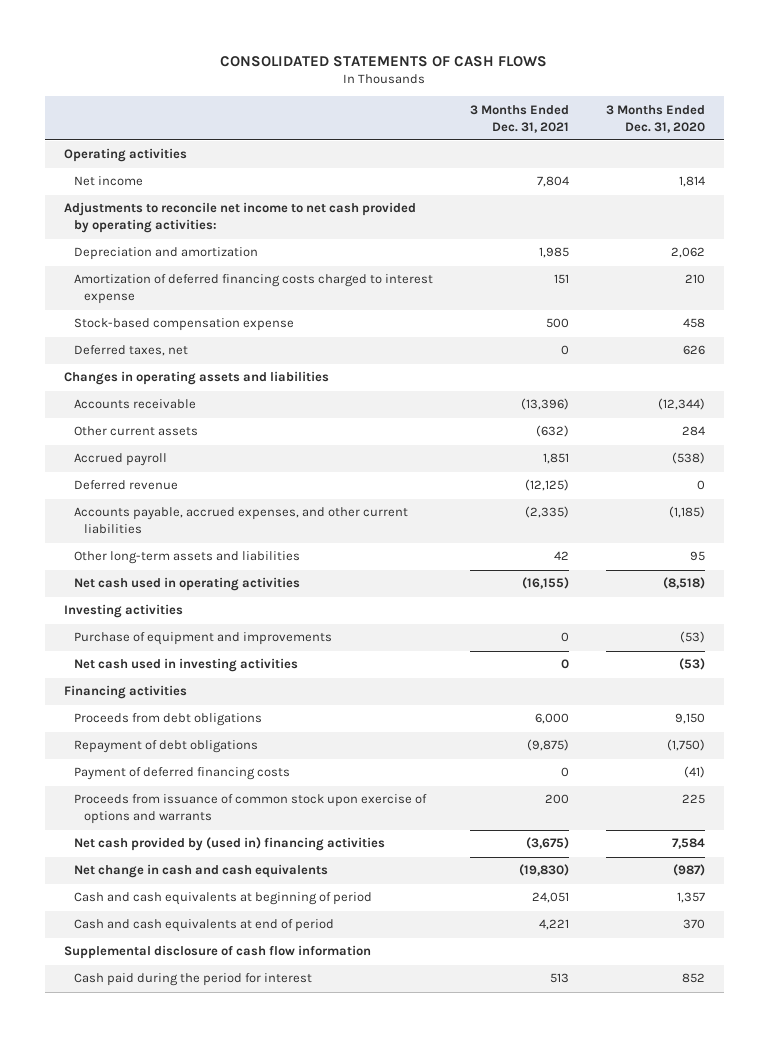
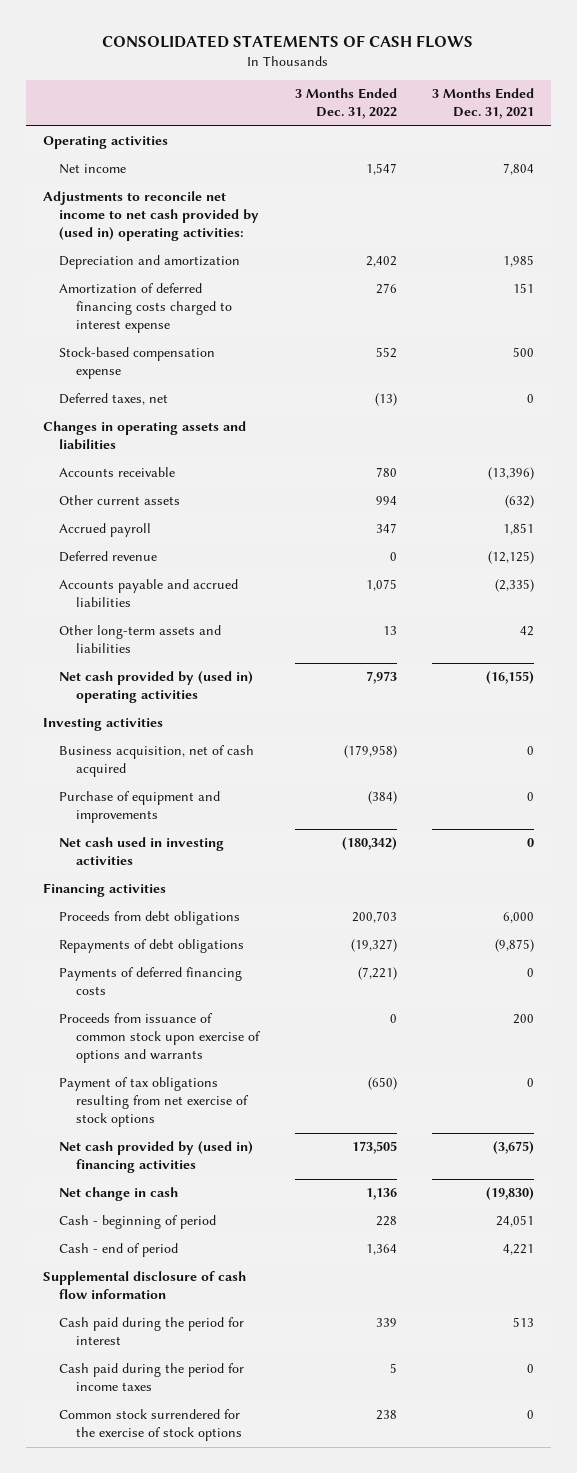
[606,104,706,133] 3 Months Ended Dec. 31, 2020 -> none
none -> [294,88,397,120] 3 Months Ended Dec. 31, 2022
[63,202,416,234] Adjustments to reconcile net income to net cash provided by operating activities: -> [43,191,260,242] Adjustments to reconcile net income to net cash provided by (used in) operating activities:
[73,507,408,535] Accounts payable, accrued expenses, and other current liabilities -> [59,579,239,608] Accounts payable and accrued liabilities
[73,577,300,592] Net cash used in operating activities -> [59,671,254,704] Net cash provided by (used in) operating activities
none -> [59,745,255,778] Business acquisition, net of cash acquired
[73,740,258,754] Repayment of debt obligations -> [59,939,245,954] Repayments of debt obligations
[73,767,290,781] Payment of deferred financing costs -> [59,967,243,996] Payments of deferred financing costs
none -> [59,1077,249,1128] Payment of tax obligations resulting from net exercise of stock options
[73,864,328,879] Net change in cash and cash equivalents -> [59,1187,179,1202] Net change in cash
[73,892,372,906] Cash and cash equivalents at beginning of period -> [59,1215,217,1230] Cash - beginning of period
[73,919,334,933] Cash and cash equivalents at end of period -> [59,1243,179,1258] Cash - end of period
none -> [59,1363,245,1392] Cash paid during the period for income taxes
none -> [59,1409,242,1442] Common stock surrendered for the exercise of stock options

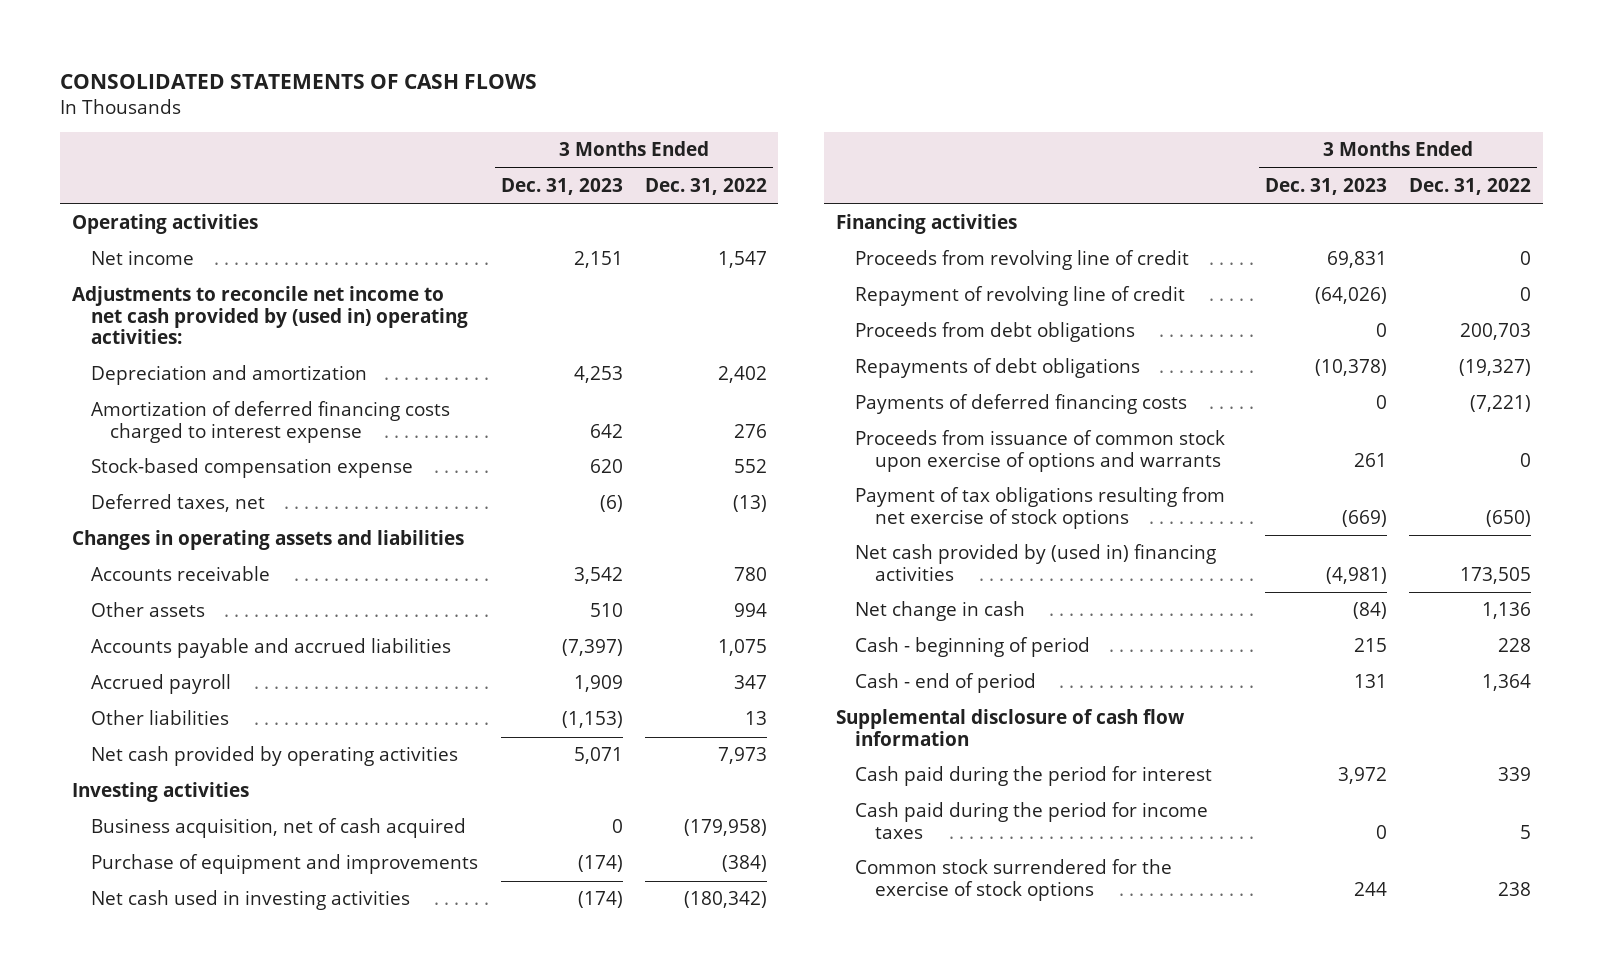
[431,88,534,120] 3 Months Ended Dec. 31, 2021 -> none
none -> [500,178,623,196] Dec. 31, 2023
[59,551,158,563] Deferred revenue -> none
[59,495,181,506] Other current assets -> [91,602,206,618] Other assets
[59,523,152,538] Accrued payroll -> [91,674,232,695] Accrued payroll
[59,625,222,654] Other long-term assets and liabilities -> [91,710,230,726] Other liabilities
[59,671,254,704] Net cash provided by (used in) operating activities -> [91,746,459,767] Net cash provided by operating activities
none -> [855,250,1190,271] Proceeds from revolving line of credit
none -> [855,286,1186,307] Repayment of revolving line of credit

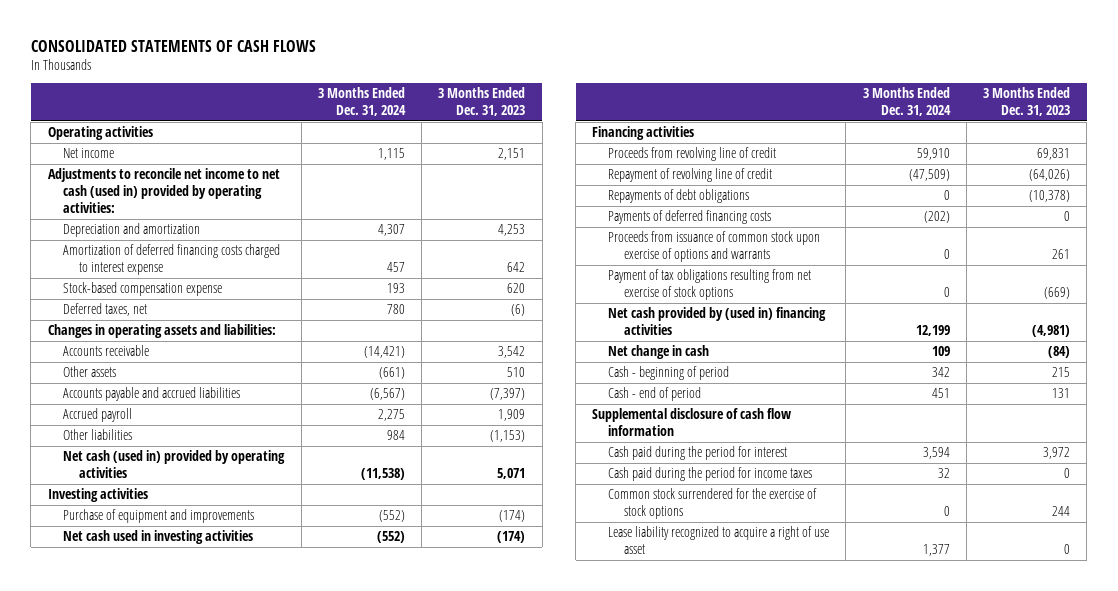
[645,178,768,196] Dec. 31, 2022 -> none
none -> [317,87,406,117] 3 Months Ended Dec. 31, 2024
[71,286,469,345] Adjustments to reconcile net income to net cash provided by (used in) operating activities: -> [47,168,280,214] Adjustments to reconcile net income to net cash (used in) provided by operating activities:
[71,530,464,551] Changes in operating assets and liabilities -> [47,324,276,339] Changes in operating assets and liabilities:
[91,746,459,767] Net cash provided by operating activities -> [63,450,286,479] Net cash (used in) provided by operating activities
[91,818,467,839] Business acquisition, net of cash acquired -> none
[855,322,1136,343] Proceeds from debt obligations -> none
none -> [608,526,830,555] Lease liability recognized to acquire a right of use asset

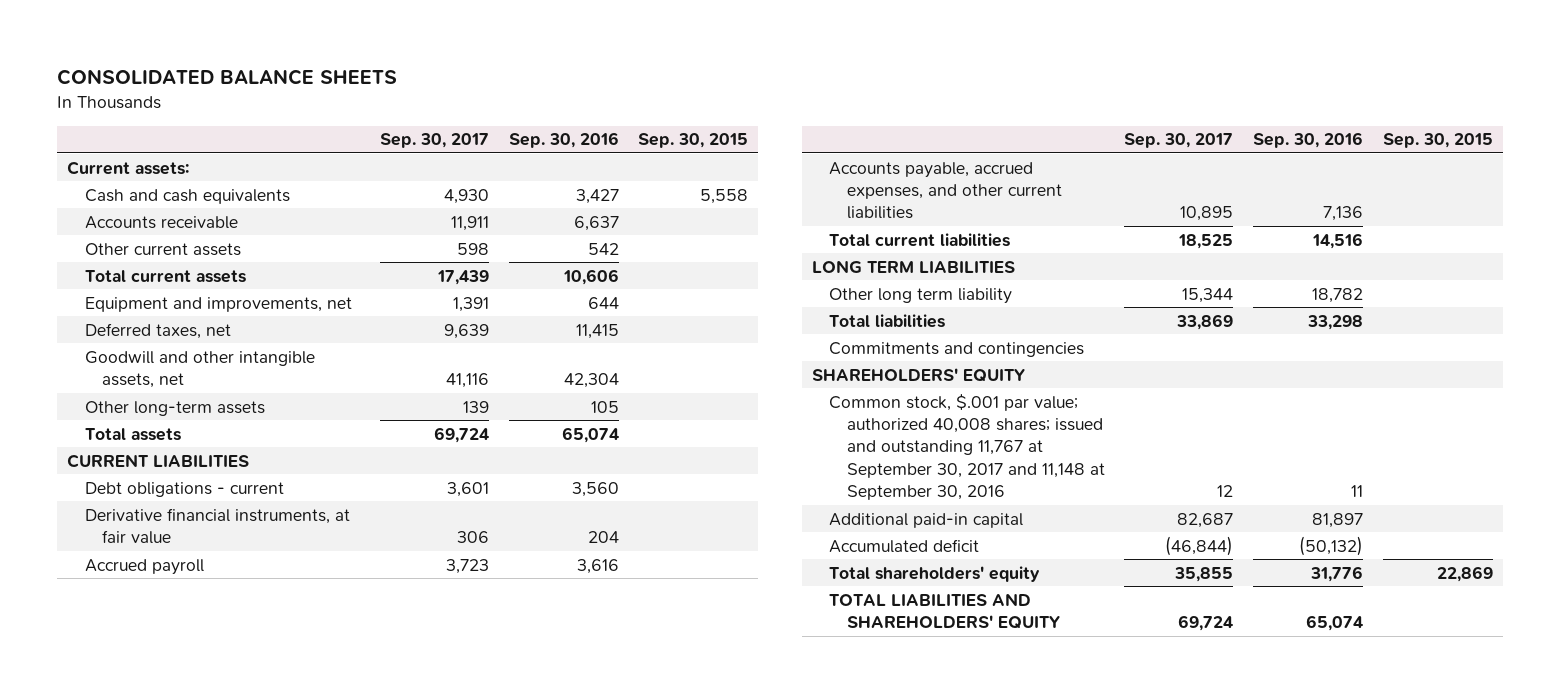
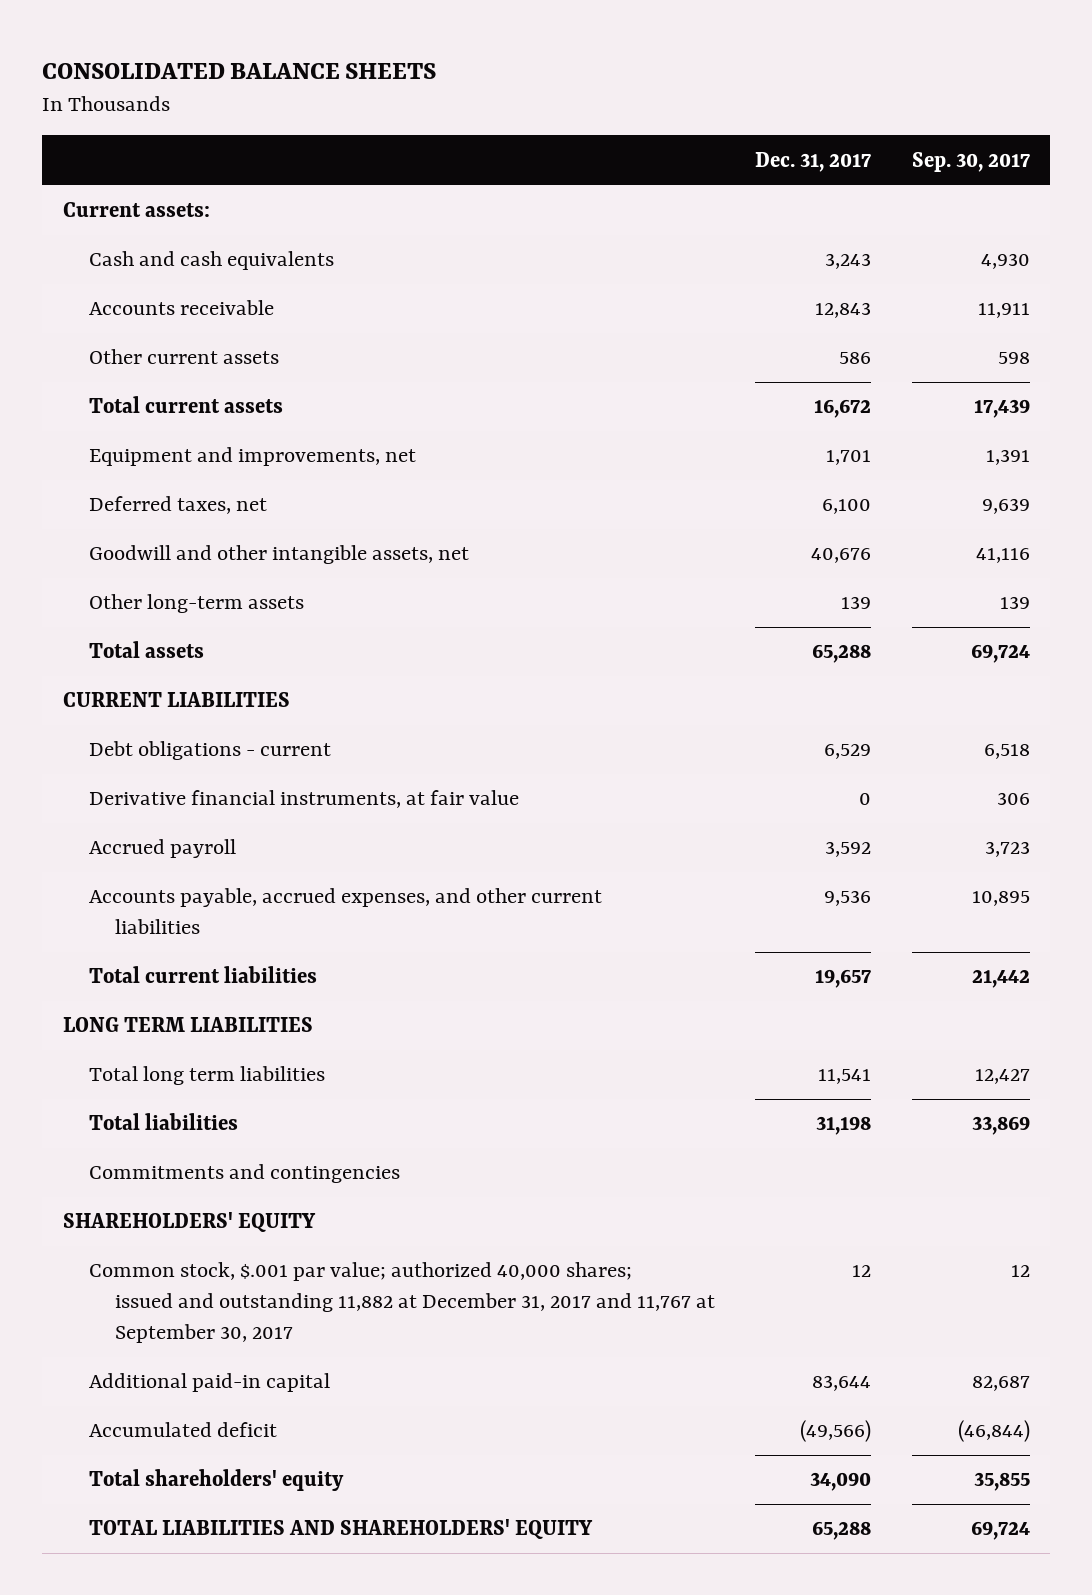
[508,132,619,149] Sep. 30, 2016 -> none
[638,133,749,149] Sep. 30, 2015 -> none
none -> [755,151,872,172] Dec. 31, 2017
[446,481,489,497] 3,601 -> [983,744,1030,760] 6,518
[1178,233,1234,249] 18,525 -> [971,970,1030,989] 21,442
[829,287,1013,304] Other long term liability -> [88,1066,325,1086] Total long term liabilities
[1182,287,1234,303] 15,344 -> [974,1069,1030,1085] 12,427
[829,393,1105,501] Common stock, $.001 par value; authorized 40,008 shares; issued and outstanding 11,767 at September 30, 2017 and 11,148 at September 30, 2016 -> [88,1262,716,1343] Common stock, $.001 par value; authorized 40,000 shares; issued and outstanding 11,882 at December 31, 2017 and 11,767 at September 30, 2017

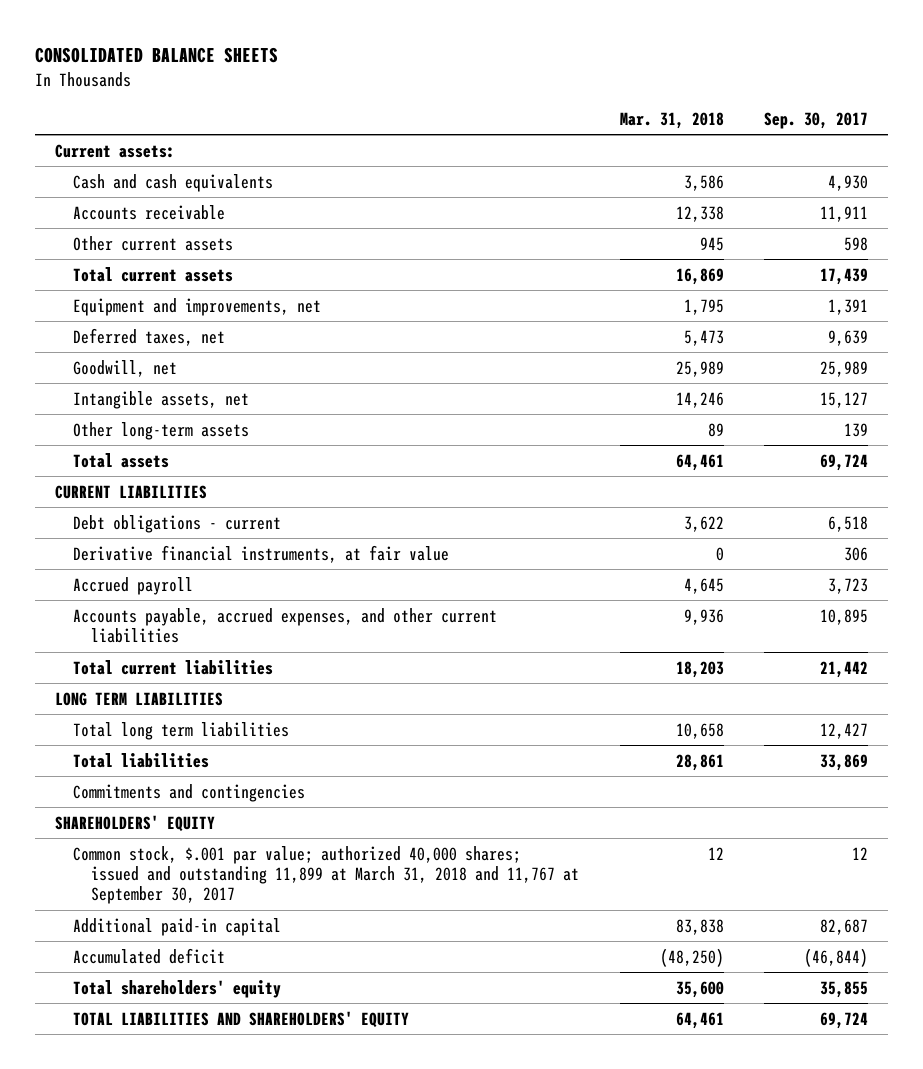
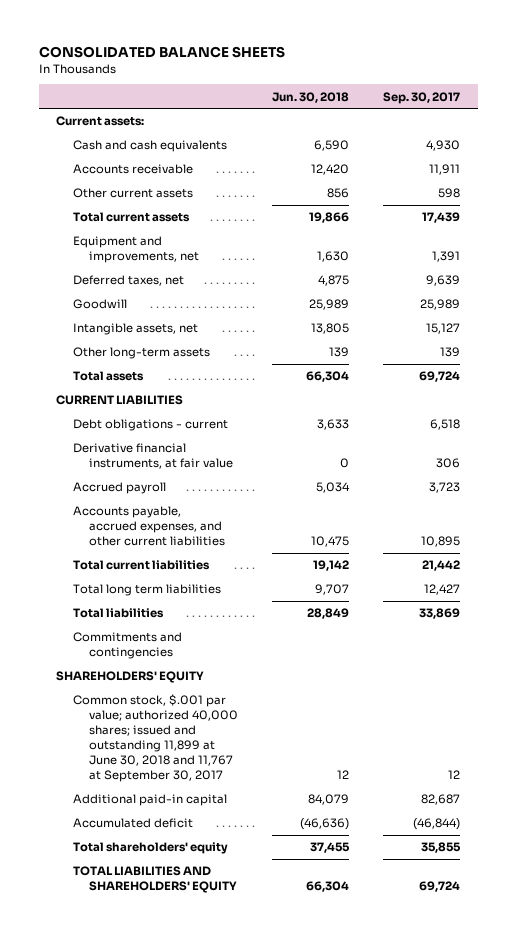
[619,111,724,129] Mar. 31, 2018 -> none
none -> [272,91,350,103] Jun. 30, 2018
[73,359,178,377] Goodwill, net -> [72,299,127,310] Goodwill
[55,691,224,706] LONG TERM LIABILITIES -> none
[73,845,580,905] Common stock, $.001 par value; authorized 40,000 shares; issued and outstanding 11,899 at March 31, 2018 and 11,767 at September 30, 2017 -> [72,694,239,783] Common stock, $.001 par value; authorized 40,000 shares; issued and outstanding 11,899 at June 30, 2018 and 11,767 at September 30, 2017

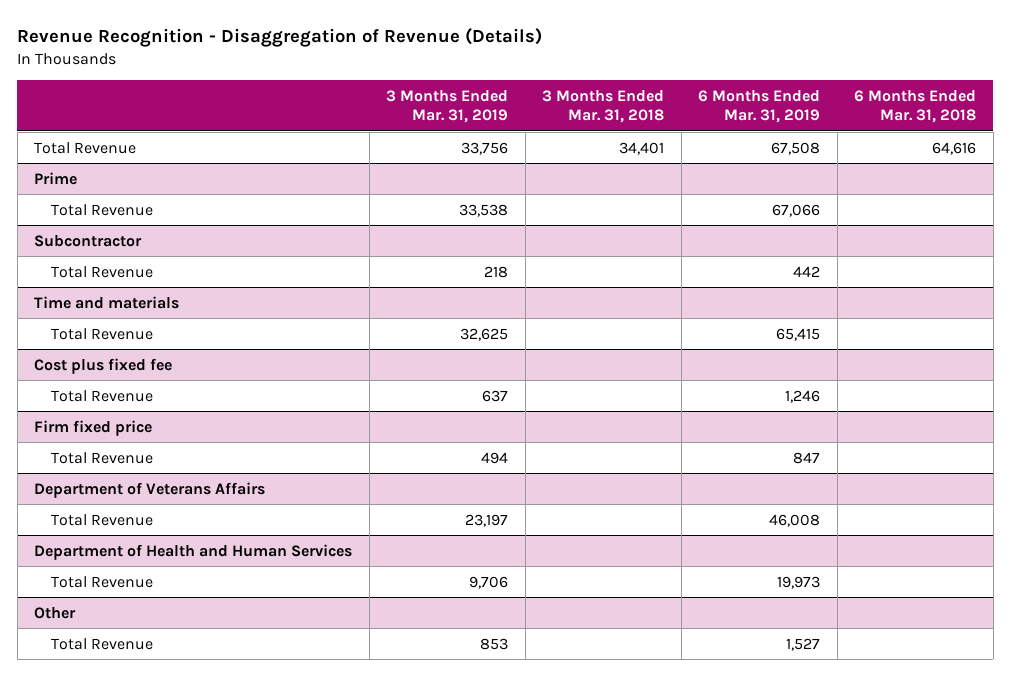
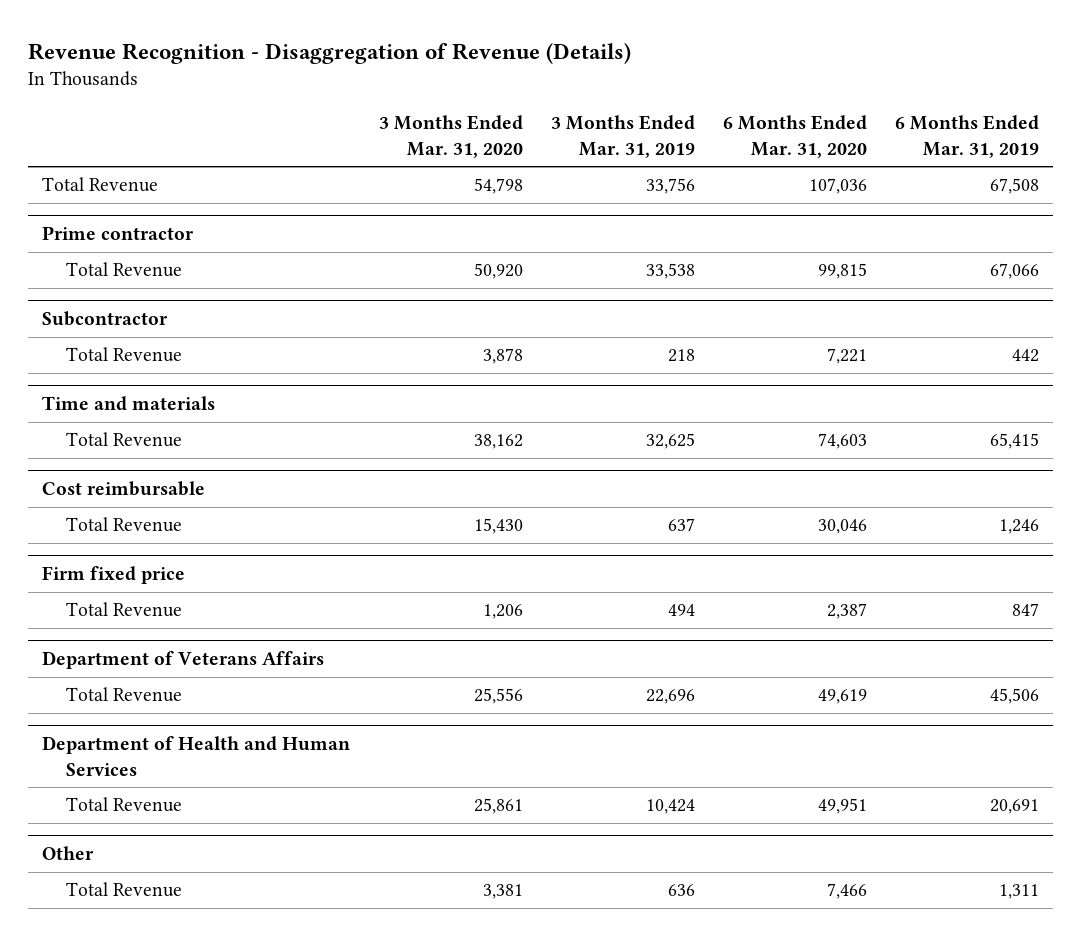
[542,89,665,124] 3 Months Ended Mar. 31, 2018 -> none
[854,89,977,124] 6 Months Ended Mar. 31, 2018 -> none
none -> [378,115,523,158] 3 Months Ended Mar. 31, 2020
none -> [723,115,868,158] 6 Months Ended Mar. 31, 2020
[34,171,78,185] Prime -> [42,226,195,241] Prime contractor
[34,357,173,374] Cost plus fixed fee -> [42,481,206,497] Cost reimbursable
[465,513,509,527] 23,197 -> [645,689,695,705] 22,696
[769,513,821,527] 46,008 -> [990,688,1040,705] 45,506
[469,575,509,589] 9,706 -> [645,799,695,815] 10,424
[777,575,821,589] 19,973 -> [990,799,1040,815] 20,691
[480,637,509,650] 853 -> [667,884,695,897] 636
[786,637,821,651] 1,527 -> [999,884,1040,900] 1,311

